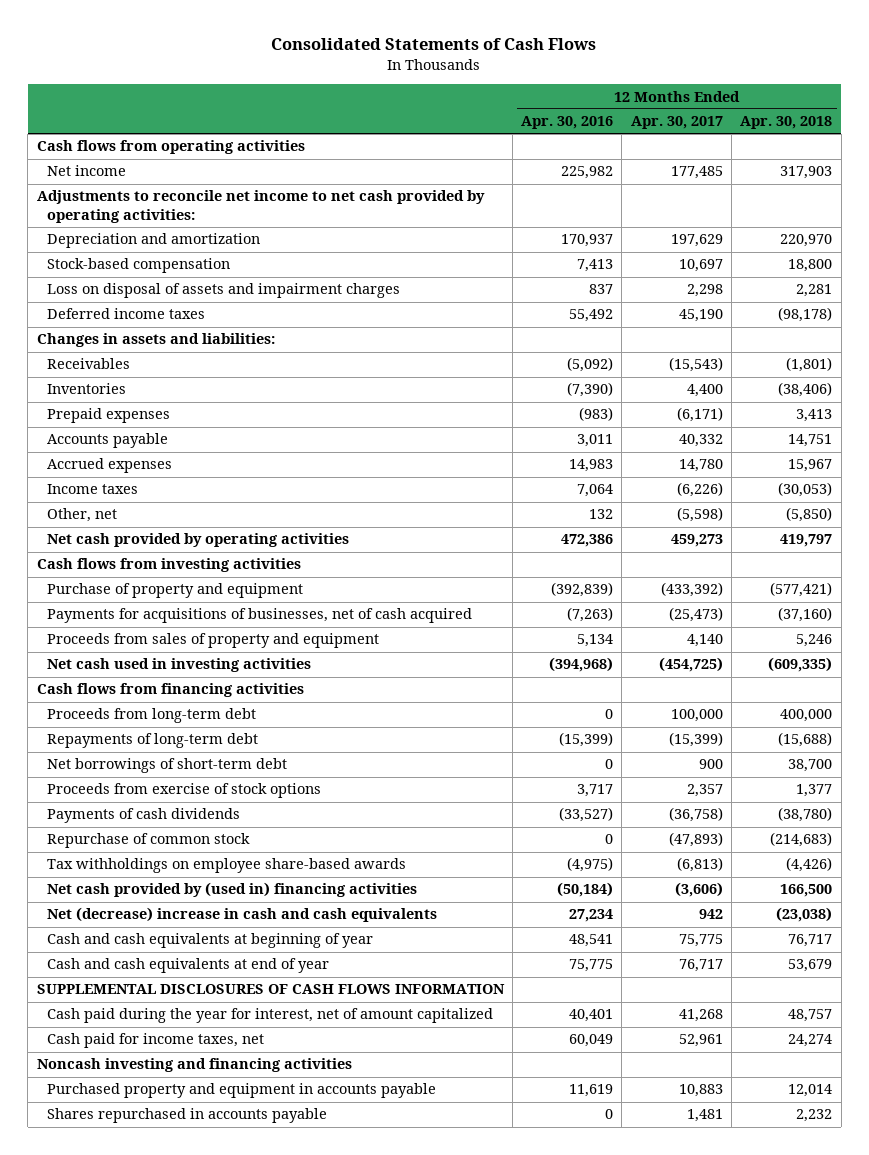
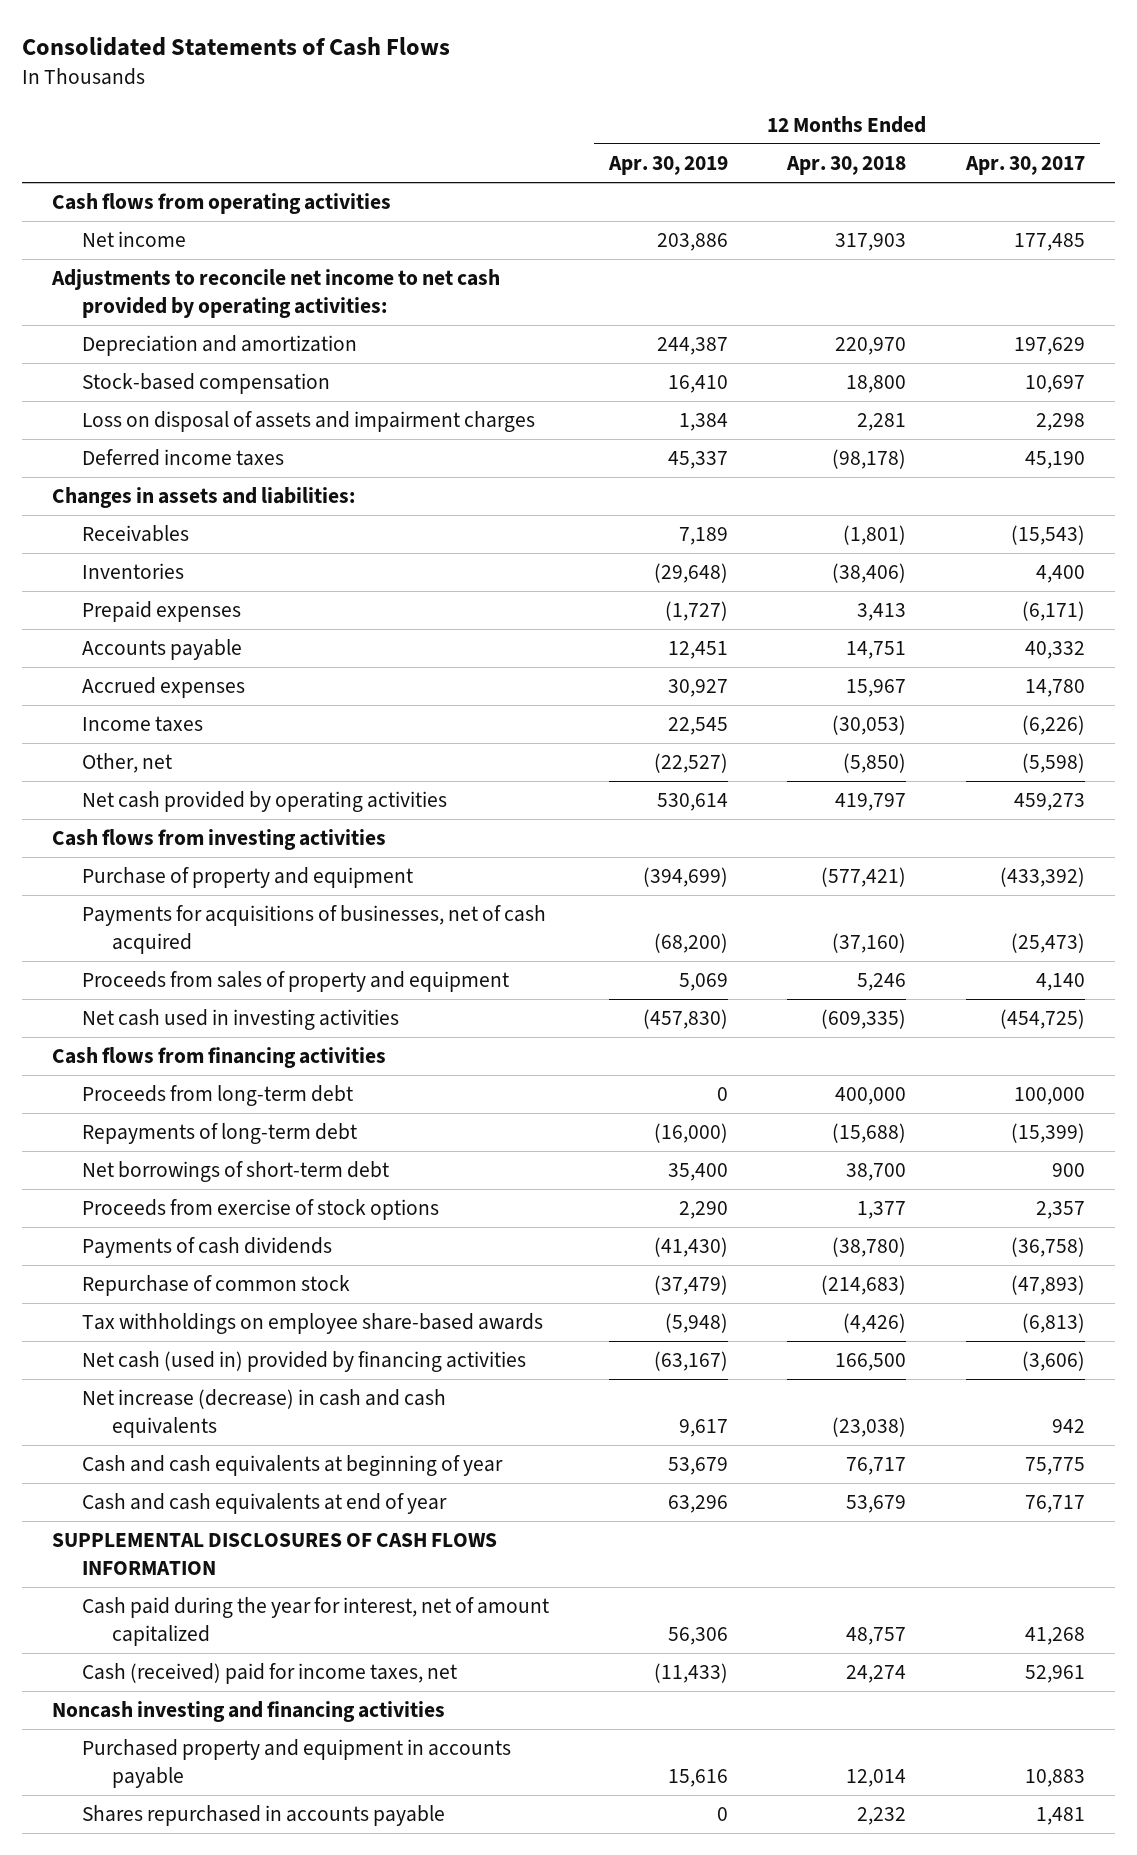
[521,116,614,130] Apr. 30, 2016 -> none
none -> [607,156,728,176] Apr. 30, 2019
[47,882,418,898] Net cash provided by (used in) financing activities -> [82,1351,527,1373] Net cash (used in) provided by financing activities
[47,907,438,923] Net (decrease) increase in cash and cash equivalents -> [82,1389,447,1438] Net increase (decrease) in cash and cash equivalents
[47,1033,265,1049] Cash paid for income taxes, net -> [82,1663,458,1685] Cash (received) paid for income taxes, net

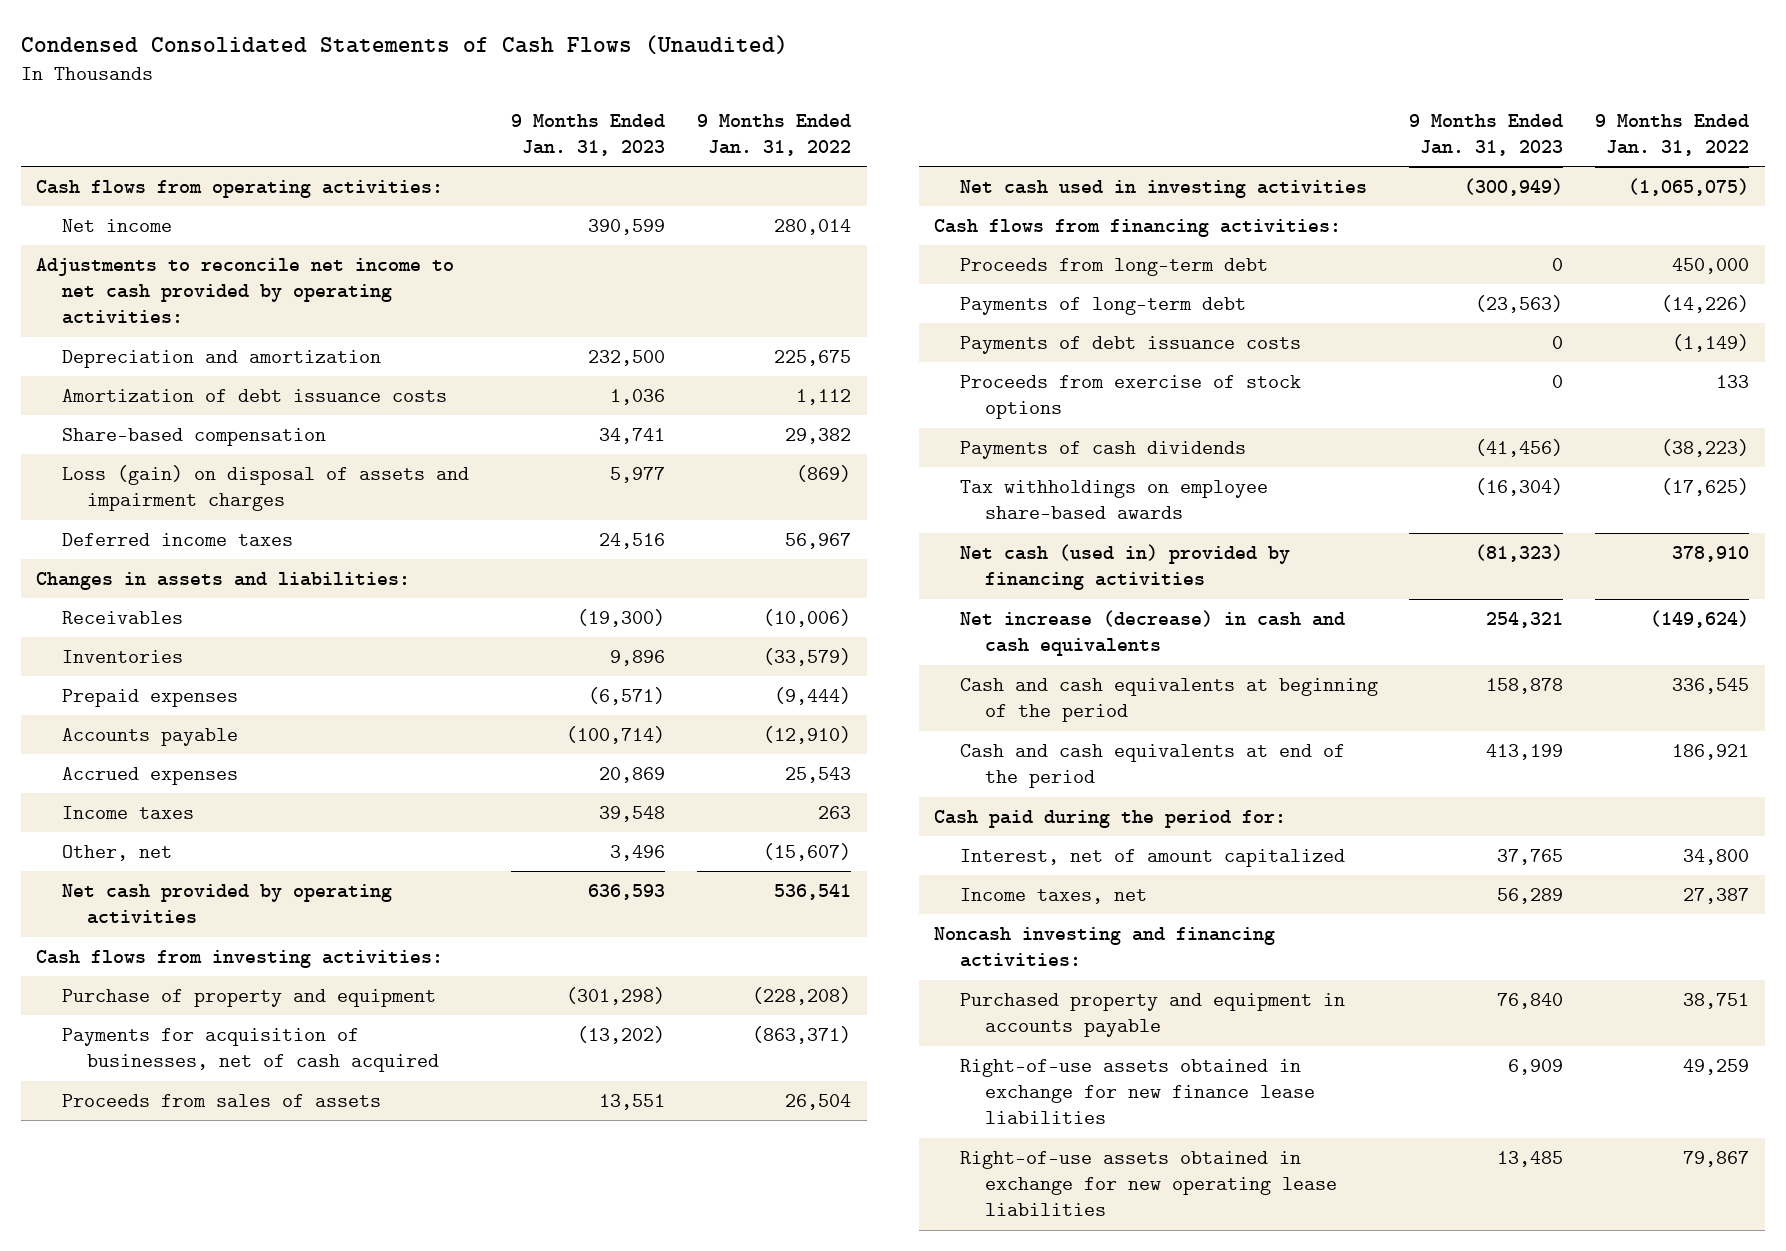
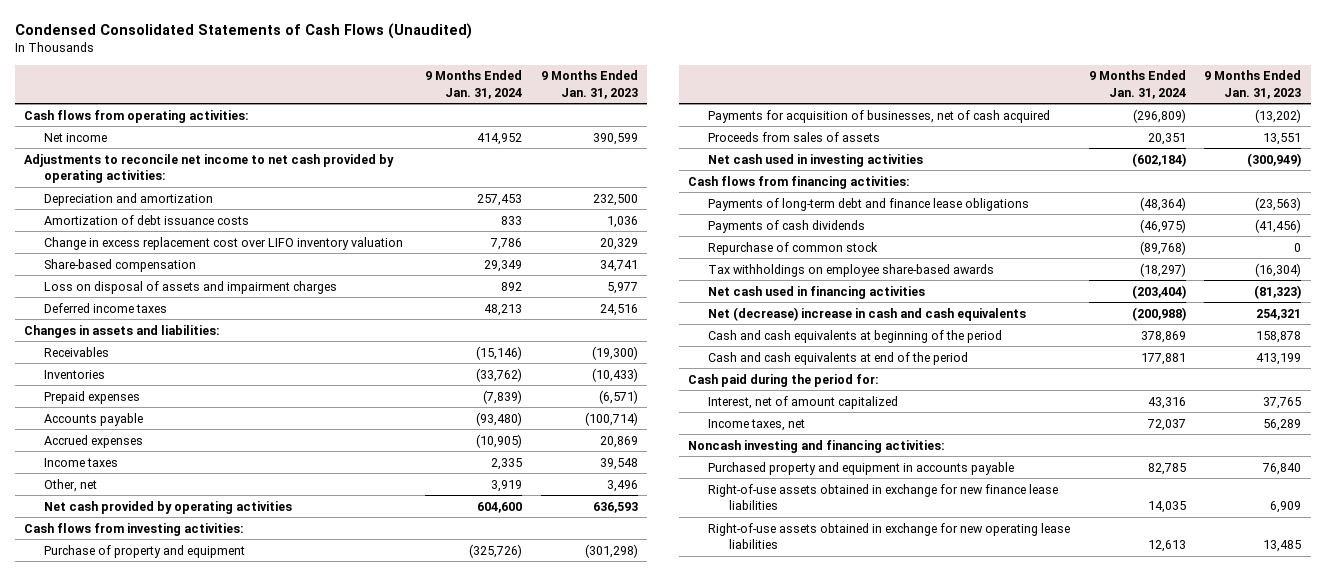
[697,113,852,156] 9 Months Ended Jan. 31, 2022 -> none
none -> [425,70,523,99] 9 Months Ended Jan. 31, 2024
none -> [44,236,404,250] Change in excess replacement cost over LIFO inventory valuation
[61,465,469,512] Loss (gain) on disposal of assets and impairment charges -> [44,280,338,294] Loss on disposal of assets and impairment charges
[610,650,666,667] 9,896 -> [591,367,638,382] (10,433)
[959,258,1268,277] Proceeds from long-term debt -> none
[959,336,1301,355] Payments of debt issuance costs -> none
[959,375,1301,420] Proceeds from exercise of stock options -> none
[959,297,1246,316] Payments of long-term debt -> [708,197,1030,211] Payments of long-term debt and finance lease obligations
none -> [708,241,879,255] Repurchase of common stock
[959,544,1290,591] Net cash (used in) provided by financing activities -> [708,285,926,299] Net cash used in financing activities
[959,610,1345,657] Net increase (decrease) in cash and cash equivalents -> [708,306,1027,321] Net (decrease) increase in cash and cash equivalents

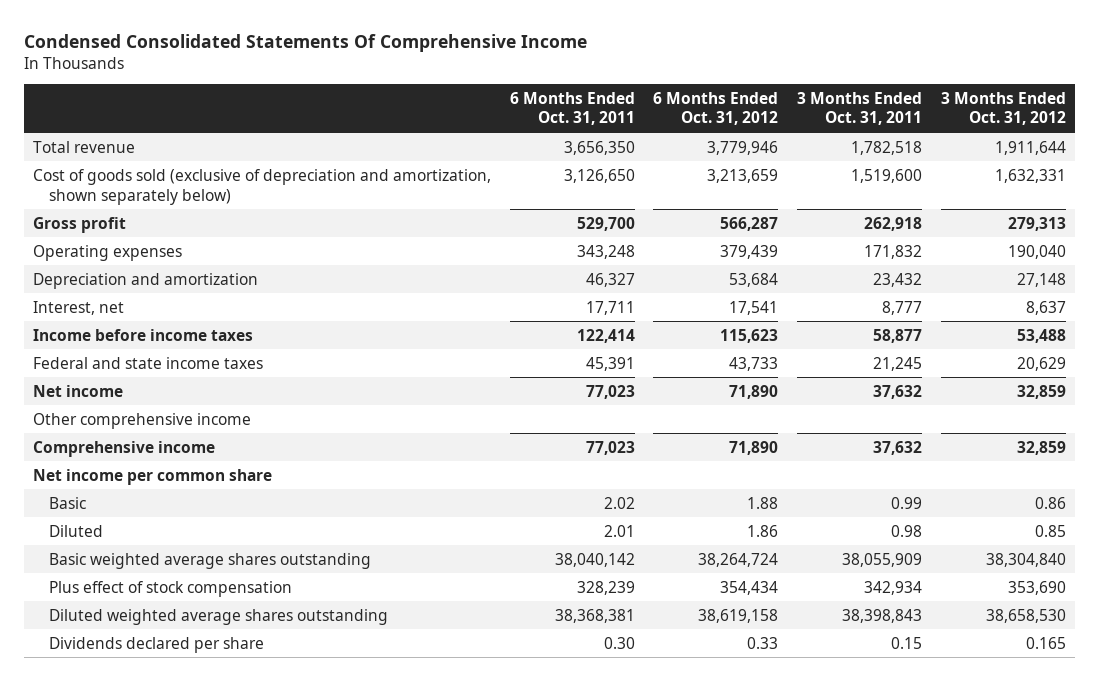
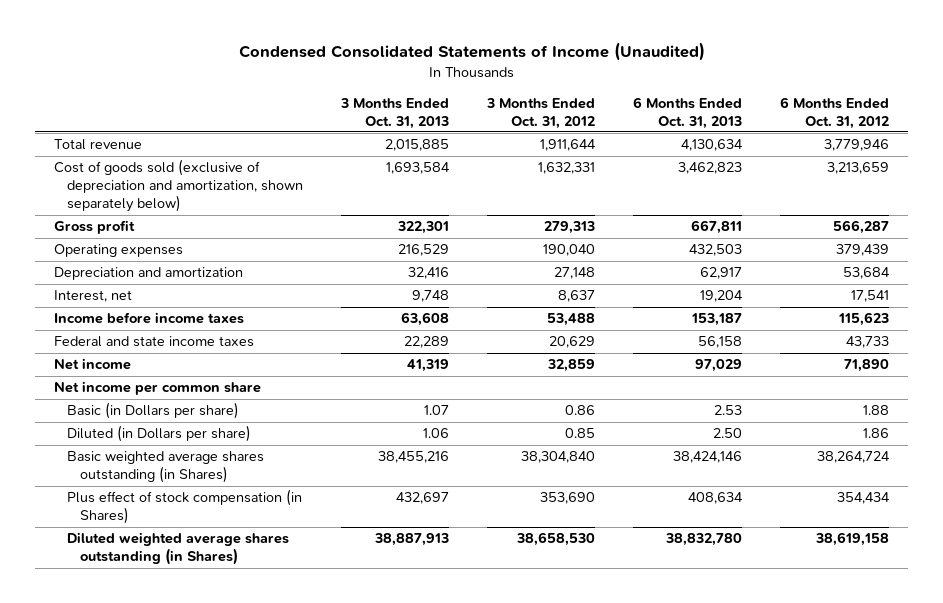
[23,33,587,52] Condensed Consolidated Statements Of Comprehensive Income -> [238,42,705,62] Condensed Consolidated Statements of Income (Unaudited)
[509,91,635,126] 6 Months Ended Oct. 31, 2011 -> none
[797,91,923,126] 3 Months Ended Oct. 31, 2011 -> none
none -> [339,97,449,129] 3 Months Ended Oct. 31, 2013
none -> [633,96,743,129] 6 Months Ended Oct. 31, 2013
[33,412,252,429] Other comprehensive income -> none
[33,440,216,457] Comprehensive income -> none
[49,636,265,653] Dividends declared per share -> none
[49,496,87,509] Basic -> [66,402,239,420] Basic (in Dollars per share)
[49,524,104,537] Diluted -> [66,425,251,443] Diluted (in Dollars per share)
[49,552,372,569] Basic weighted average shares outstanding -> [66,451,264,484] Basic weighted average shares outstanding (in Shares)
[49,580,293,597] Plus effect of stock compensation -> [66,489,302,525] Plus effect of stock compensation (in Shares)
[49,608,389,625] Diluted weighted average shares outstanding -> [66,532,289,566] Diluted weighted average shares outstanding (in Shares)

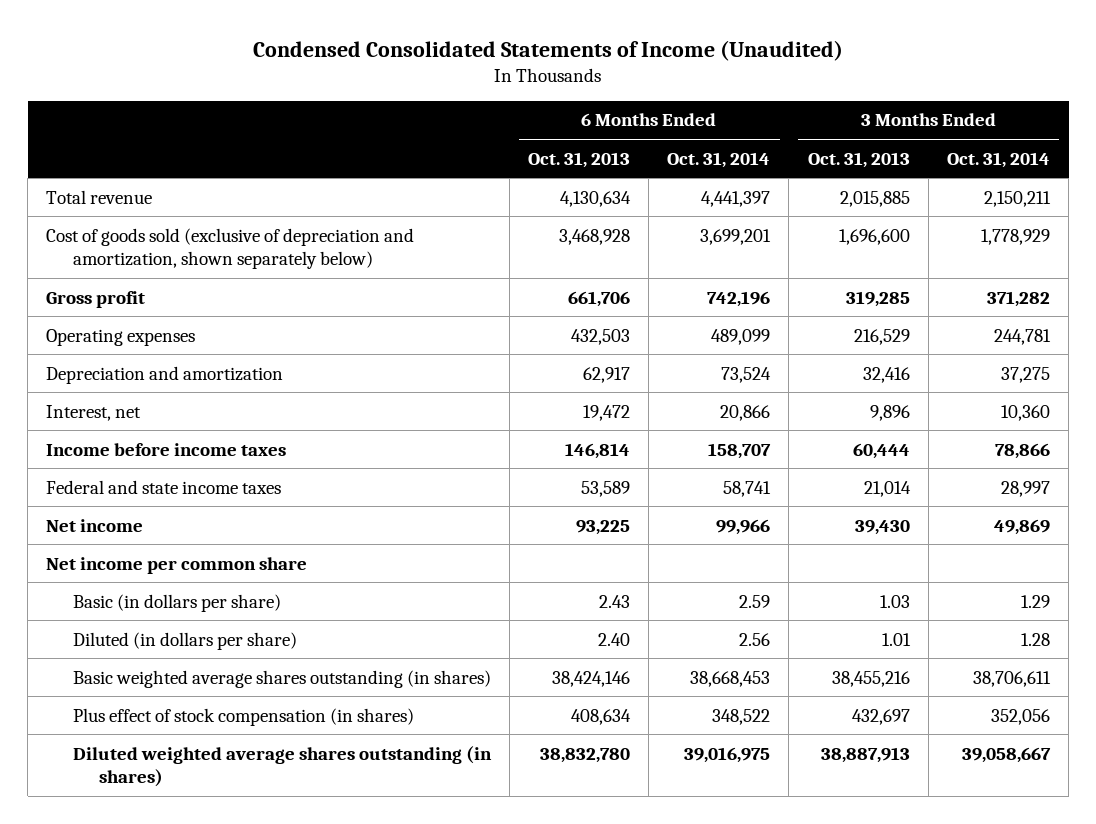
[486,97,596,129] 3 Months Ended Oct. 31, 2012 -> none
[780,96,890,129] 6 Months Ended Oct. 31, 2012 -> none
none -> [667,151,771,168] Oct. 31, 2014
none -> [946,151,1050,168] Oct. 31, 2014
[385,162,450,175] 1,693,584 -> [838,228,910,245] 1,696,600
[678,162,743,175] 3,462,823 -> [558,228,630,245] 3,468,928
[396,221,449,235] 322,301 -> [845,290,910,307] 319,285
[691,220,743,235] 667,811 -> [567,290,630,307] 661,706
[411,290,449,303] 9,748 -> [869,404,910,421] 9,896
[700,290,744,303] 19,204 -> [582,404,630,421] 19,472
[400,312,449,327] 63,608 -> [852,442,910,459] 60,444
[691,313,743,327] 153,187 -> [564,442,630,459] 146,814
[403,336,449,349] 22,289 -> [863,480,911,497] 21,014
[698,336,743,349] 56,158 -> [580,480,630,497] 53,589
[406,359,449,373] 41,319 -> [854,519,910,535] 39,430
[695,359,743,373] 97,029 -> [575,519,630,535] 93,225
[66,402,239,420] Basic (in Dollars per share) -> [72,593,281,612] Basic (in dollars per share)
[423,405,449,416] 1.07 -> [879,594,910,608] 1.03
[714,405,743,416] 2.53 -> [598,594,630,608] 2.43
[66,425,251,443] Diluted (in Dollars per share) -> [72,631,297,650] Diluted (in dollars per share)
[422,428,449,439] 1.06 -> [881,632,911,646] 1.01
[713,428,743,439] 2.50 -> [597,632,630,646] 2.40
[66,451,264,484] Basic weighted average shares outstanding (in Shares) -> [72,669,491,688] Basic weighted average shares outstanding (in shares)
[66,489,302,525] Plus effect of stock compensation (in Shares) -> [72,707,414,726] Plus effect of stock compensation (in shares)
[66,532,289,566] Diluted weighted average shares outstanding (in Shares) -> [72,745,492,788] Diluted weighted average shares outstanding (in shares)

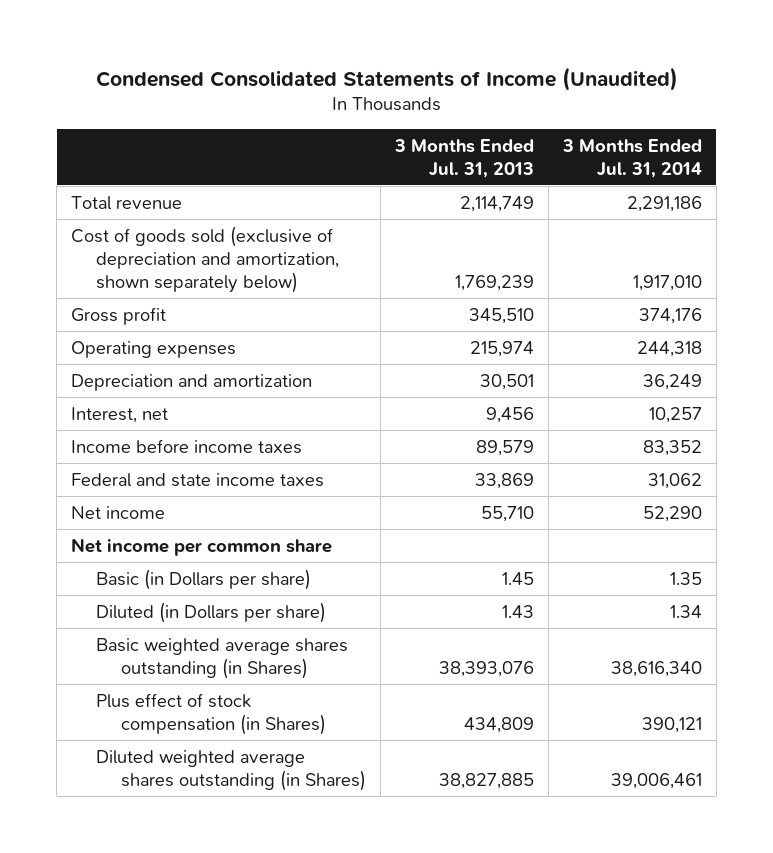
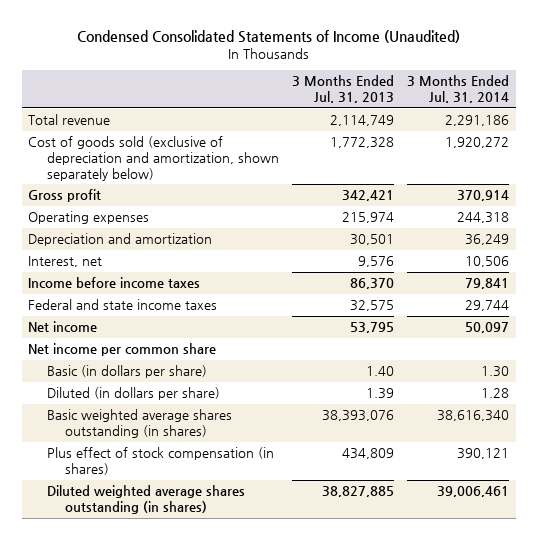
[454,274,534,291] 1,769,239 -> [329,137,394,149] 1,772,328
[632,274,702,291] 1,917,010 -> [445,137,510,149] 1,920,272
[468,307,534,324] 345,510 -> [341,190,394,202] 342,421
[638,307,702,324] 374,176 -> [457,190,510,202] 370,914
[485,406,534,423] 9,456 -> [357,256,394,268] 9,576
[648,406,702,423] 10,257 -> [465,256,510,268] 10,506
[475,439,534,456] 89,579 -> [349,278,394,290] 86,370
[642,439,702,456] 83,352 -> [465,278,510,290] 79,841
[474,472,534,489] 33,869 -> [349,300,394,312] 32,575
[647,472,702,489] 31,062 -> [465,300,510,312] 29,744
[480,505,534,522] 55,710 -> [349,322,394,334] 53,795
[642,505,702,522] 52,290 -> [465,322,510,334] 50,097
[96,568,312,590] Basic (in Dollars per share) -> [46,365,207,379] Basic (in dollars per share)
[501,571,534,585] 1.45 -> [365,366,394,377] 1.40
[669,571,702,585] 1.35 -> [481,366,510,378] 1.30
[96,601,327,623] Diluted (in Dollars per share) -> [46,387,220,401] Diluted (in dollars per share)
[501,604,534,618] 1.43 -> [365,388,394,400] 1.39
[669,604,702,618] 1.34 -> [481,388,510,399] 1.28
[96,637,349,679] Basic weighted average shares outstanding (in Shares) -> [46,409,232,439] Basic weighted average shares outstanding (in shares)
[96,692,326,735] Plus effect of stock compensation (in Shares) -> [46,447,274,476] Plus effect of stock compensation (in shares)
[96,749,366,791] Diluted weighted average shares outstanding (in Shares) -> [46,485,245,515] Diluted weighted average shares outstanding (in shares)

